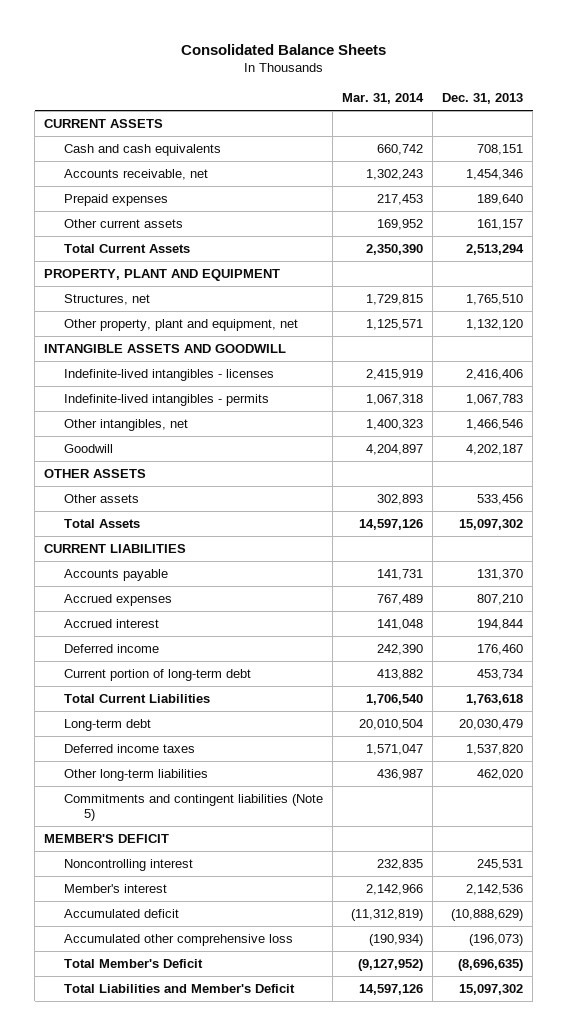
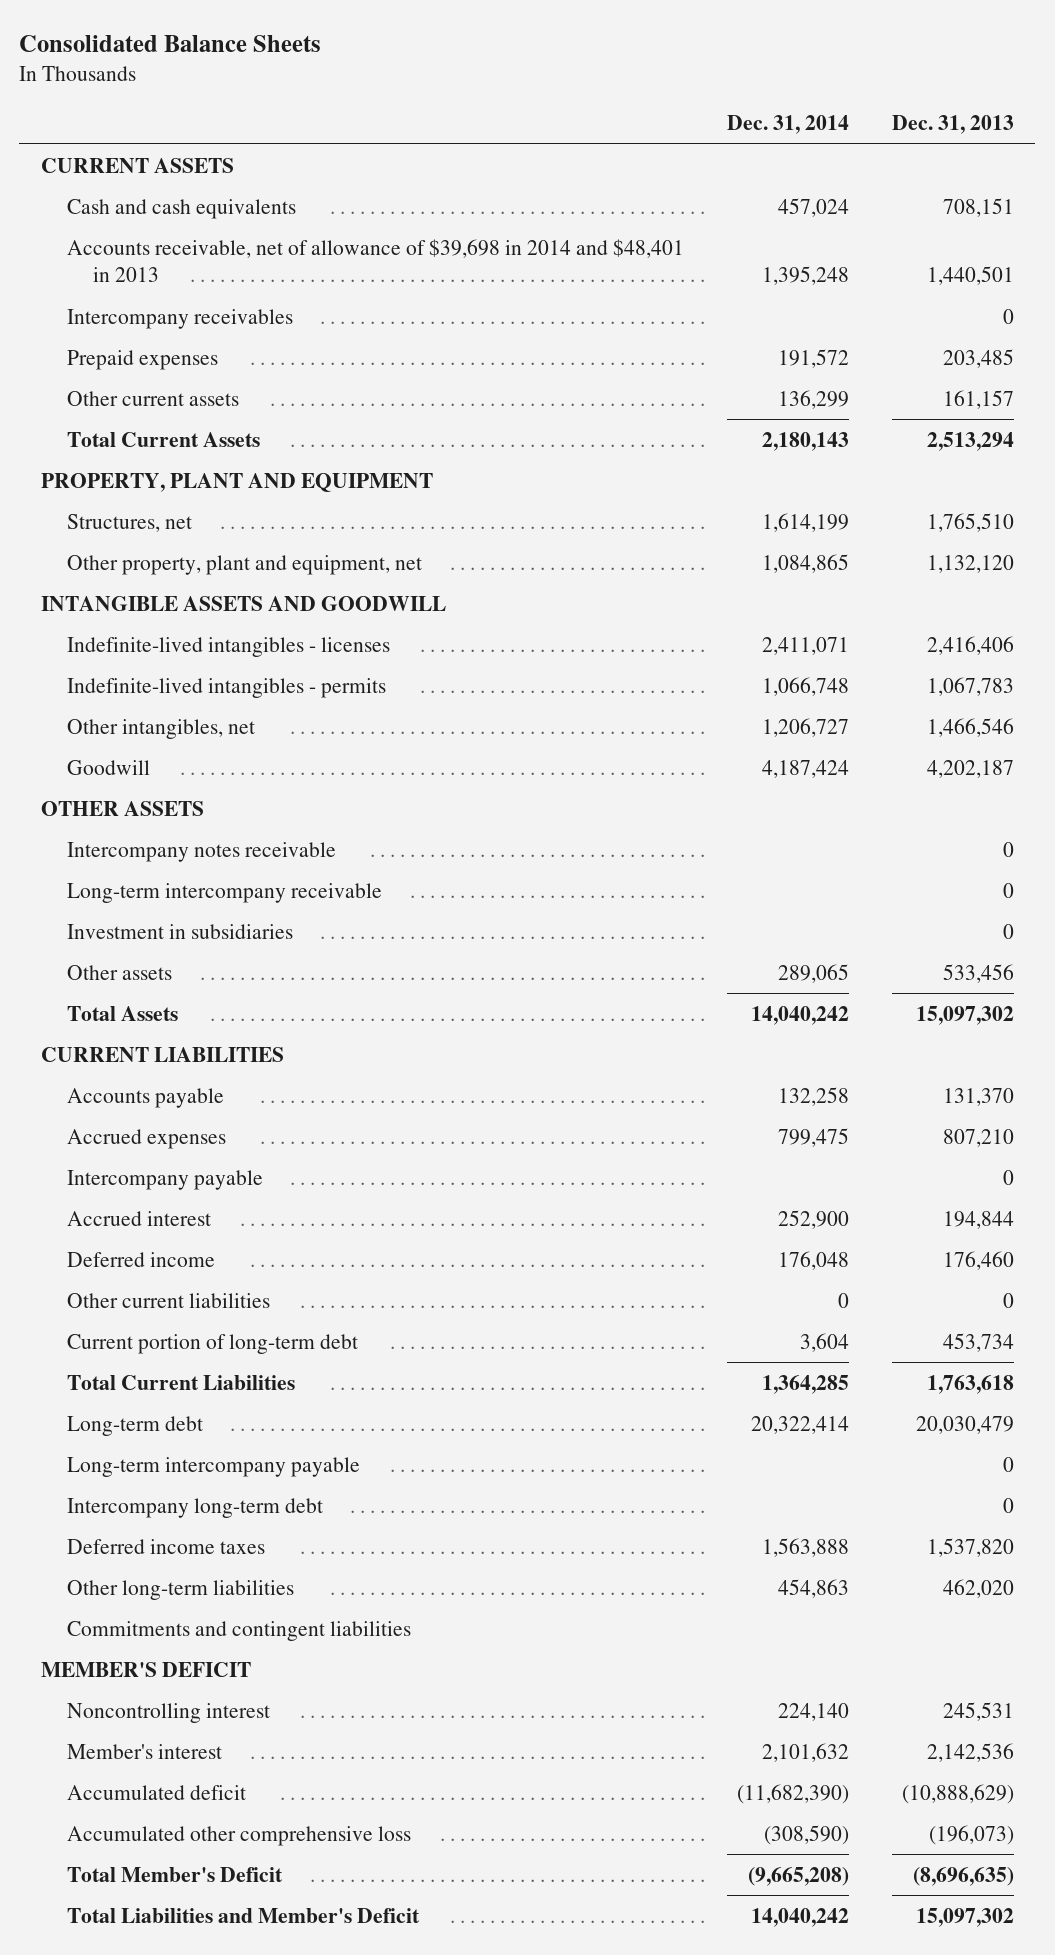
[342,93,425,105] Mar. 31, 2014 -> none
none -> [726,115,849,135] Dec. 31, 2014
[64,169,209,181] Accounts receivable, net -> [66,238,684,283] Accounts receivable, net of allowance of $39,698 in 2014 and $48,401 in 2013
[466,169,524,181] 1,454,346 -> [926,266,1014,286] 1,440,501
none -> [66,308,293,329] Intercompany receivables
[477,194,524,206] 189,640 -> [942,348,1014,368] 203,485
none -> [66,841,336,862] Intercompany notes receivable
none -> [66,882,382,903] Long-term intercompany receivable
none -> [66,923,293,939] Investment in subsidiaries
none -> [66,1169,263,1190] Intercompany payable
none -> [66,1292,270,1308] Other current liabilities
none -> [66,1456,360,1477] Long-term intercompany payable
none -> [66,1497,323,1518] Intercompany long-term debt
[64,794,324,822] Commitments and contingent liabilities (Note 5) -> [66,1620,411,1641] Commitments and contingent liabilities

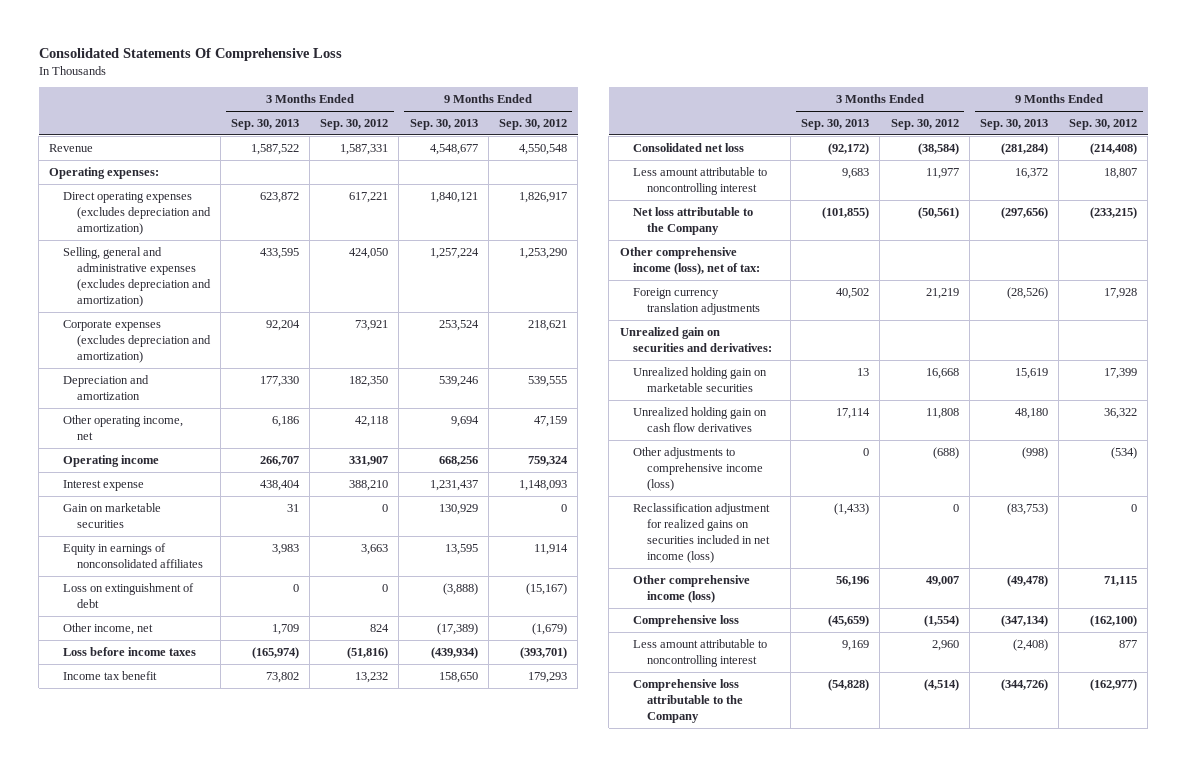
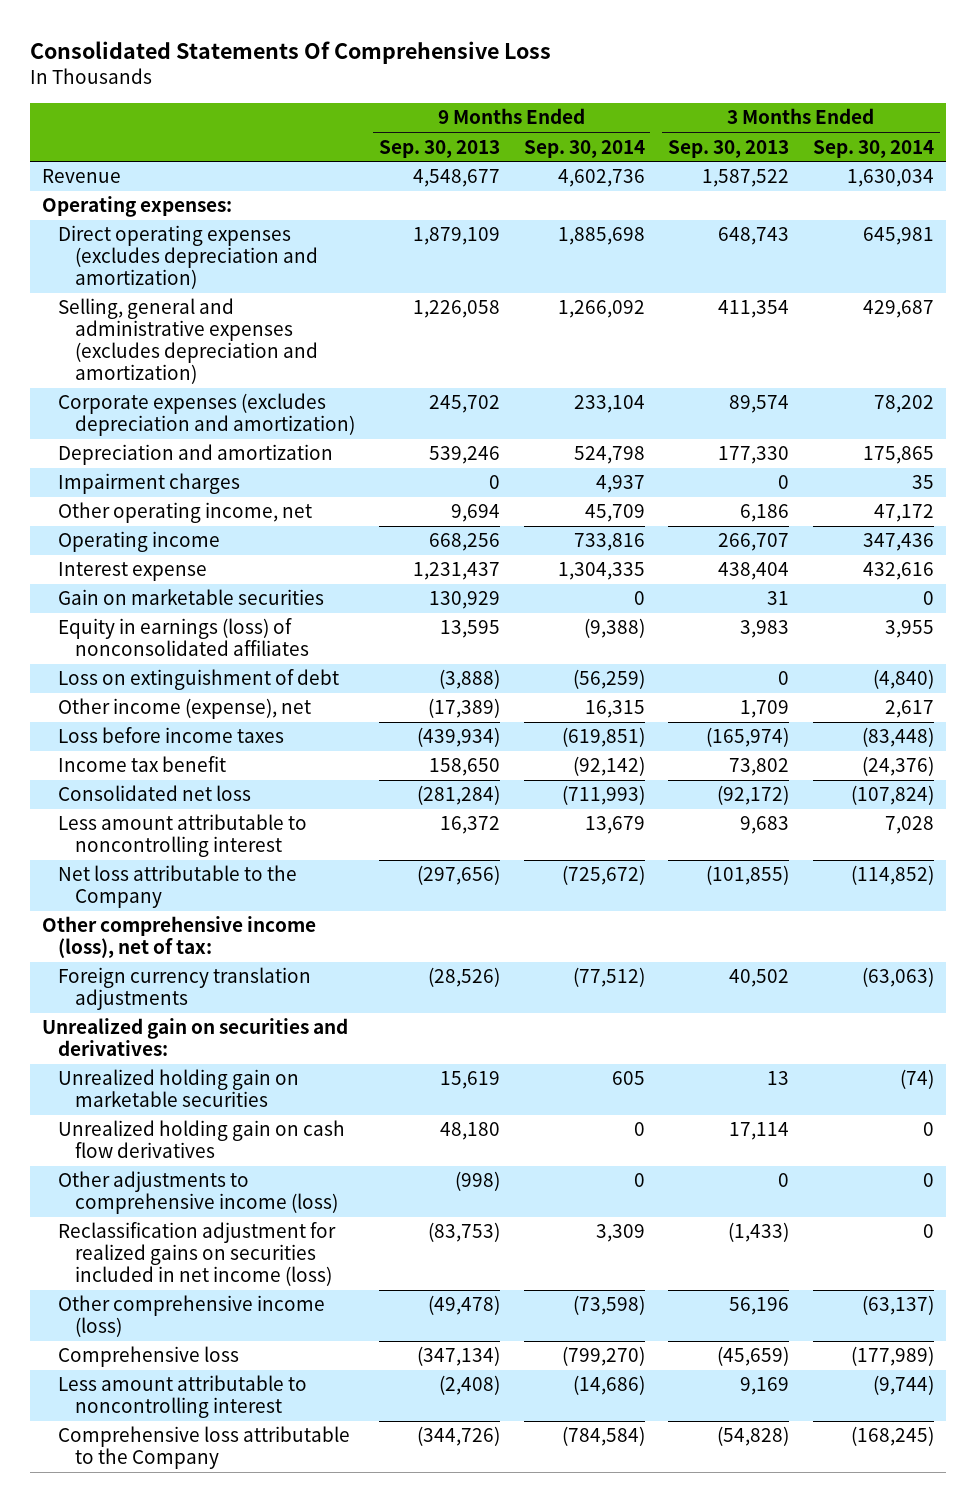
[320,119,389,131] Sep. 30, 2012 -> none
[498,119,567,131] Sep. 30, 2012 -> none
none -> [523,139,645,158] Sep. 30, 2014
none -> [813,139,935,158] Sep. 30, 2014
[259,191,299,203] 623,872 -> [718,227,790,246] 648,743
[429,191,478,203] 1,840,121 -> [412,227,500,246] 1,879,109
[259,247,299,259] 433,595 -> [718,300,790,319] 411,354
[429,247,479,259] 1,257,224 -> [412,300,500,319] 1,226,058
[265,319,300,331] 92,204 -> [729,395,790,414] 89,574
[438,319,479,331] 253,524 -> [428,395,500,414] 245,702
none -> [58,473,241,495] Impairment charges
[62,542,203,568] Equity in earnings of nonconsolidated affiliates -> [58,618,309,657] Equity in earnings (loss) of nonconsolidated affiliates
[62,622,153,635] Other income, net -> [58,698,312,720] Other income (expense), net

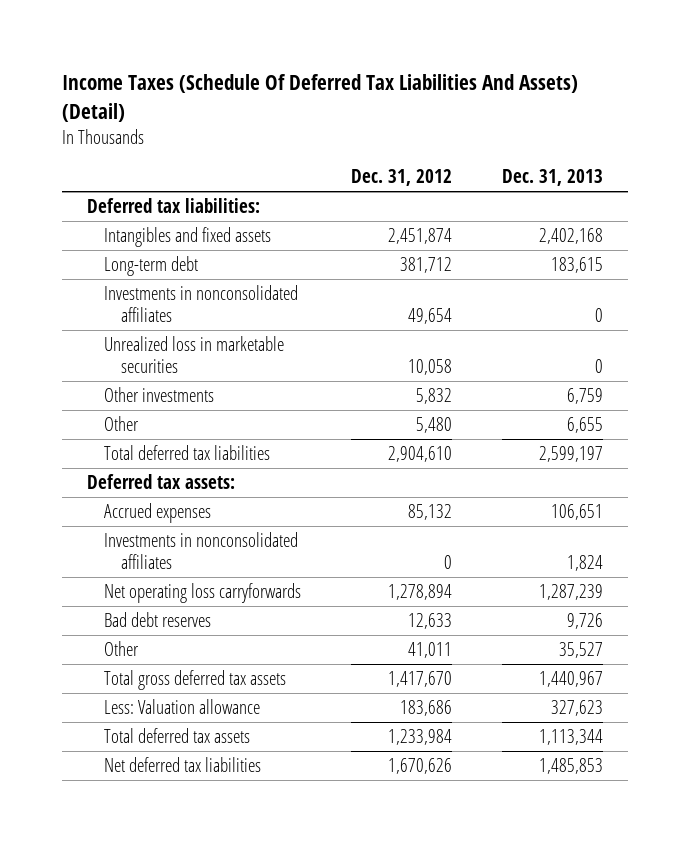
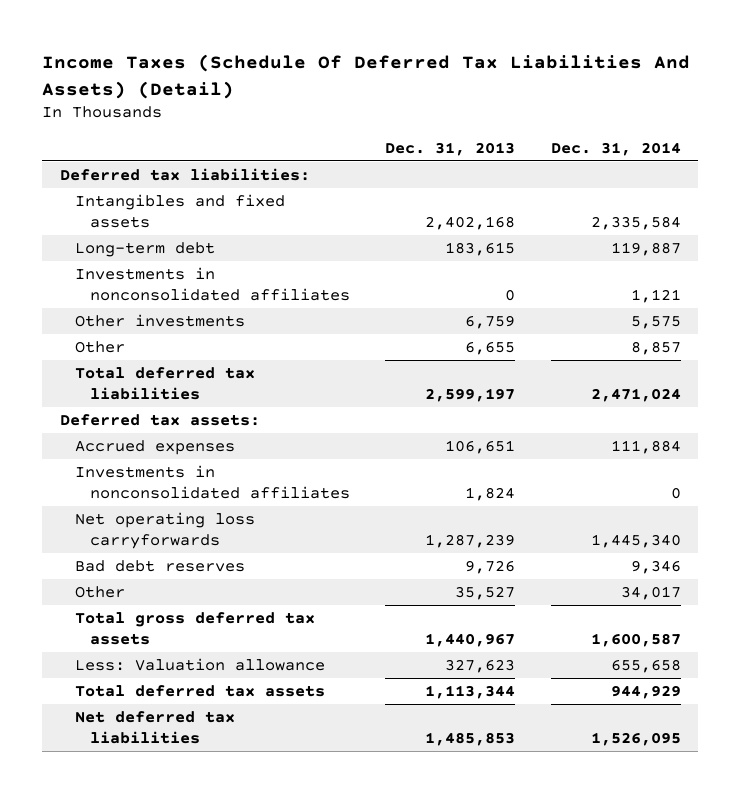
[350,169,452,187] Dec. 31, 2012 -> none
none -> [550,141,681,156] Dec. 31, 2014
[103,336,284,373] Unrealized loss in marketable securities -> none

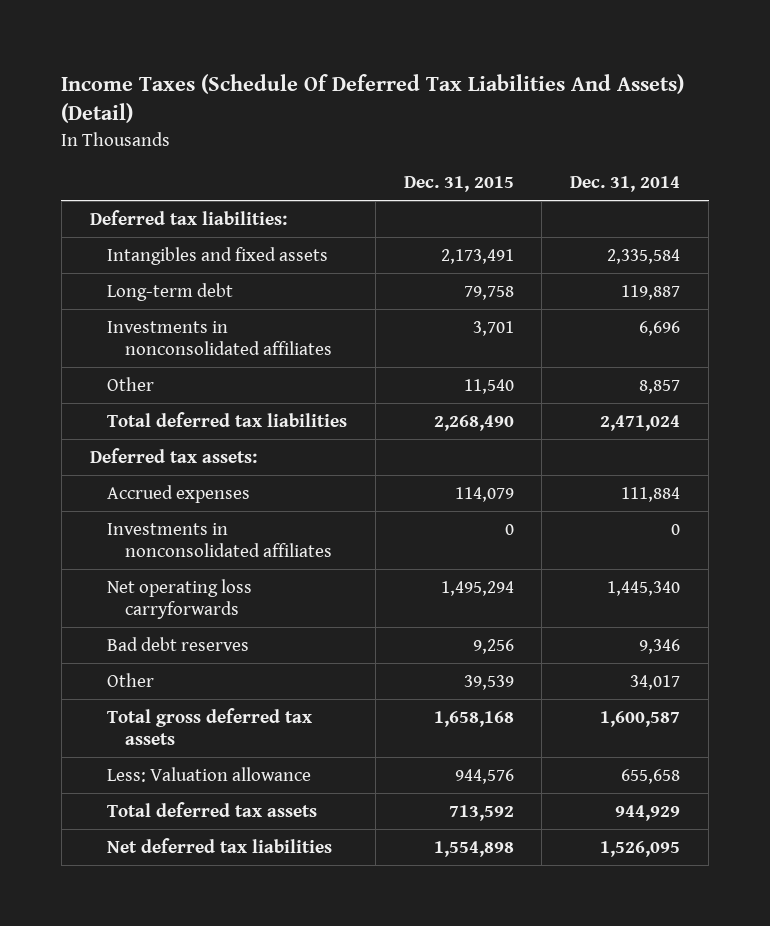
[385,141,516,156] Dec. 31, 2013 -> none
none -> [403,176,514,193] Dec. 31, 2015
[74,314,245,328] Other investments -> none
[630,289,681,304] 1,121 -> [639,320,681,336] 6,696

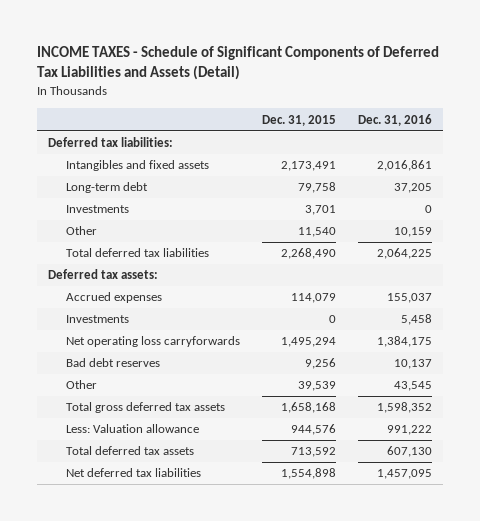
[61,73,685,124] Income Taxes (Schedule Of Deferred Tax Liabilities And Assets) (Detail) -> [36,46,439,81] INCOME TAXES - Schedule of Significant Components of Deferred Tax Liabilities and Assets (Detail)
[570,176,681,193] Dec. 31, 2014 -> none
none -> [358,113,433,126] Dec. 31, 2016
[107,320,332,356] Investments in nonconsolidated affiliates -> [65,205,129,214] Investments
[107,522,332,558] Investments in nonconsolidated affiliates -> none
none -> [65,315,129,324] Investments

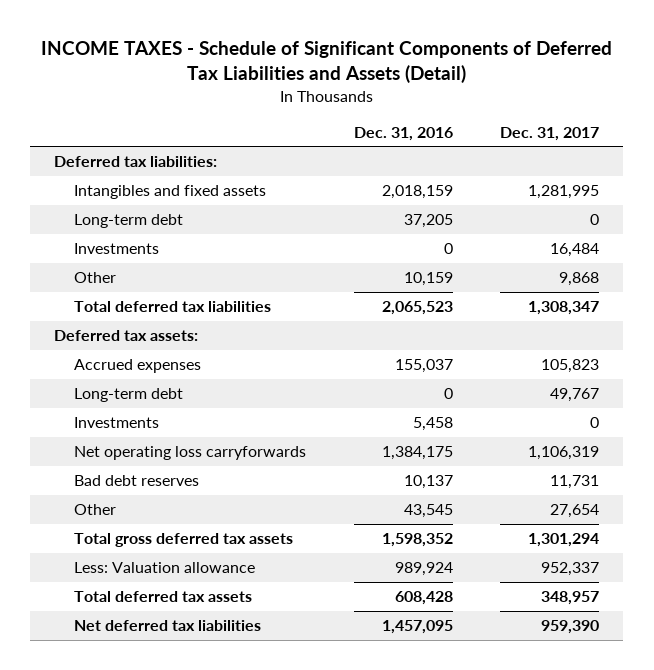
[261,114,336,126] Dec. 31, 2015 -> none
none -> [500,126,600,141] Dec. 31, 2017
[377,160,433,172] 2,016,861 -> [381,185,453,200] 2,018,159
[377,248,433,260] 2,064,225 -> [381,301,453,316] 2,065,523
none -> [73,388,183,403] Long-term debt
[387,425,433,436] 991,222 -> [394,562,453,577] 989,924
[387,446,433,458] 607,130 -> [394,591,453,606] 608,428

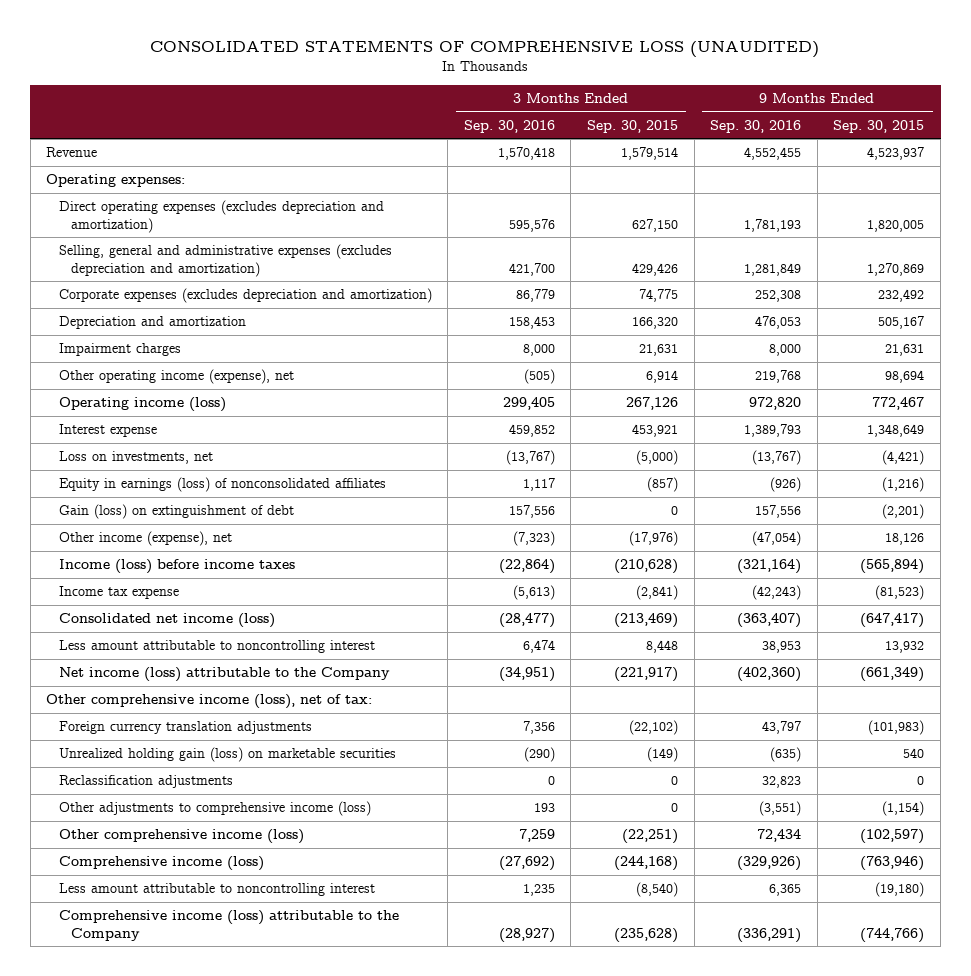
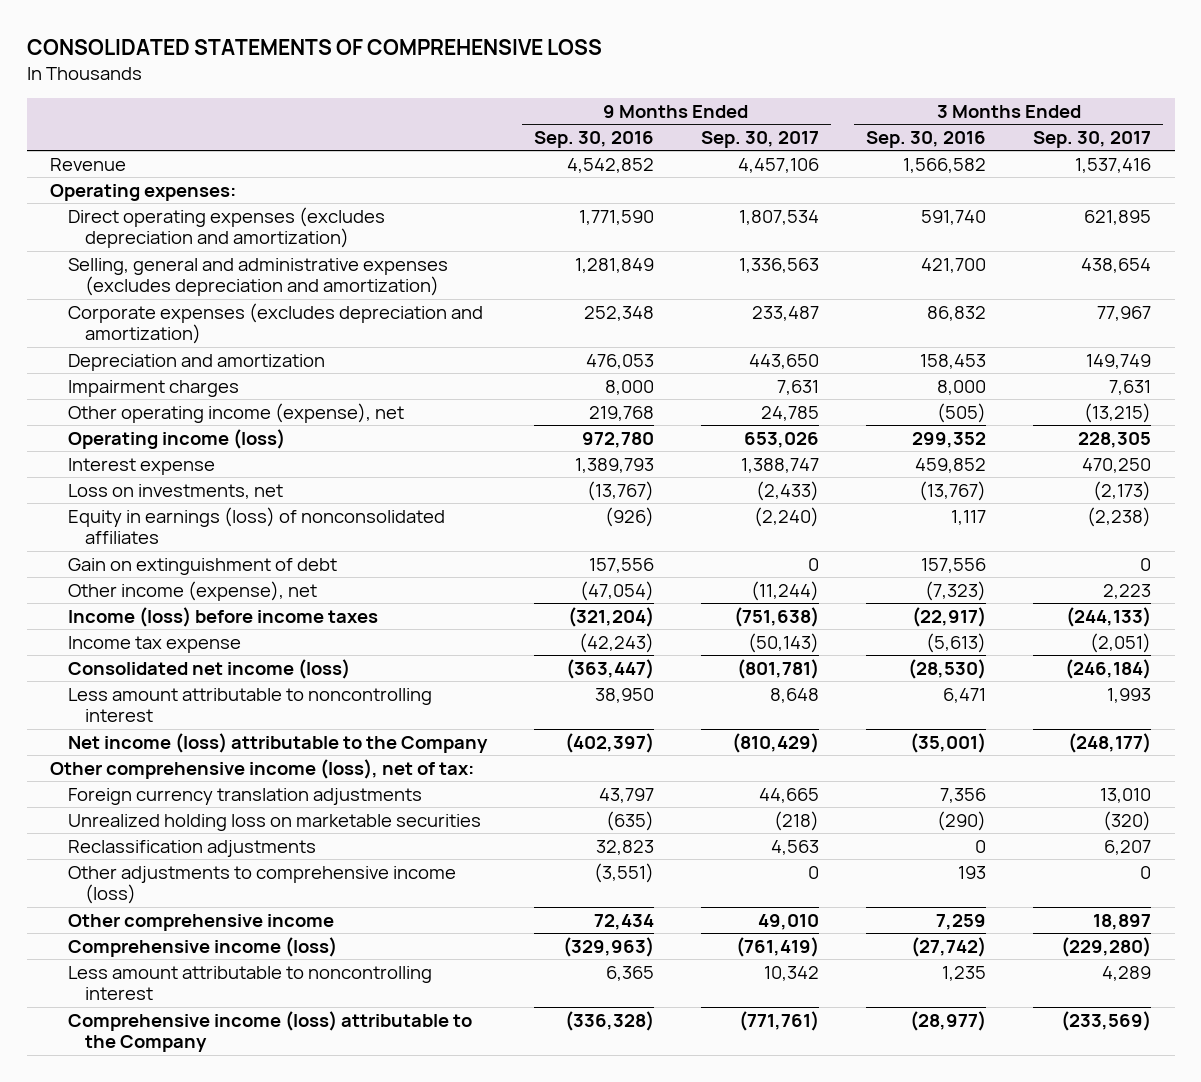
[150,40,820,58] CONSOLIDATED STATEMENTS OF COMPREHENSIVE LOSS (UNAUDITED) -> [26,39,602,56] CONSOLIDATED STATEMENTS OF COMPREHENSIVE LOSS
[587,119,679,133] Sep. 30, 2015 -> none
[833,119,925,133] Sep. 30, 2015 -> none
none -> [700,131,819,149] Sep. 30, 2017
none -> [1033,131,1152,149] Sep. 30, 2017
[497,147,555,161] 1,570,418 -> [903,157,987,173] 1,566,582
[744,147,802,161] 4,552,455 -> [566,157,654,173] 4,542,852
[508,218,555,232] 595,576 -> [921,209,987,225] 591,740
[744,218,802,232] 1,781,193 -> [578,209,654,225] 1,771,590
[515,289,555,303] 86,779 -> [927,305,987,321] 86,832
[755,290,802,303] 252,308 -> [583,305,654,321] 252,348
[502,397,555,411] 299,405 -> [912,431,987,448] 299,352
[749,397,802,411] 972,820 -> [581,431,654,448] 972,780
[58,504,294,520] Gain (loss) on extinguishment of debt -> [67,557,337,575] Gain on extinguishment of debt
[498,559,555,575] (22,864) -> [912,606,987,627] (22,917)
[737,559,802,575] (321,164) -> [567,606,654,627] (321,204)
[498,613,555,629] (28,477) -> [908,658,987,679] (28,530)
[737,613,802,629] (363,407) -> [565,658,654,679] (363,447)
[522,640,555,654] 6,474 -> [943,687,987,703] 6,471
[762,641,802,654] 38,953 -> [594,687,654,703] 38,950
[498,667,555,683] (34,951) -> [910,732,987,753] (35,001)
[737,667,802,683] (402,360) -> [564,732,654,753] (402,397)
[58,747,396,763] Unrealized holding gain (loss) on marketable securities -> [67,813,481,831] Unrealized holding loss on marketable securities
[58,829,304,845] Other comprehensive income (loss) -> [67,913,334,931] Other comprehensive income
[498,856,555,872] (27,692) -> [911,936,987,957] (27,742)
[737,856,802,872] (329,926) -> [562,936,654,957] (329,963)
[498,927,555,943] (28,927) -> [910,1010,987,1031] (28,977)
[737,927,802,943] (336,291) -> [564,1010,654,1031] (336,328)

